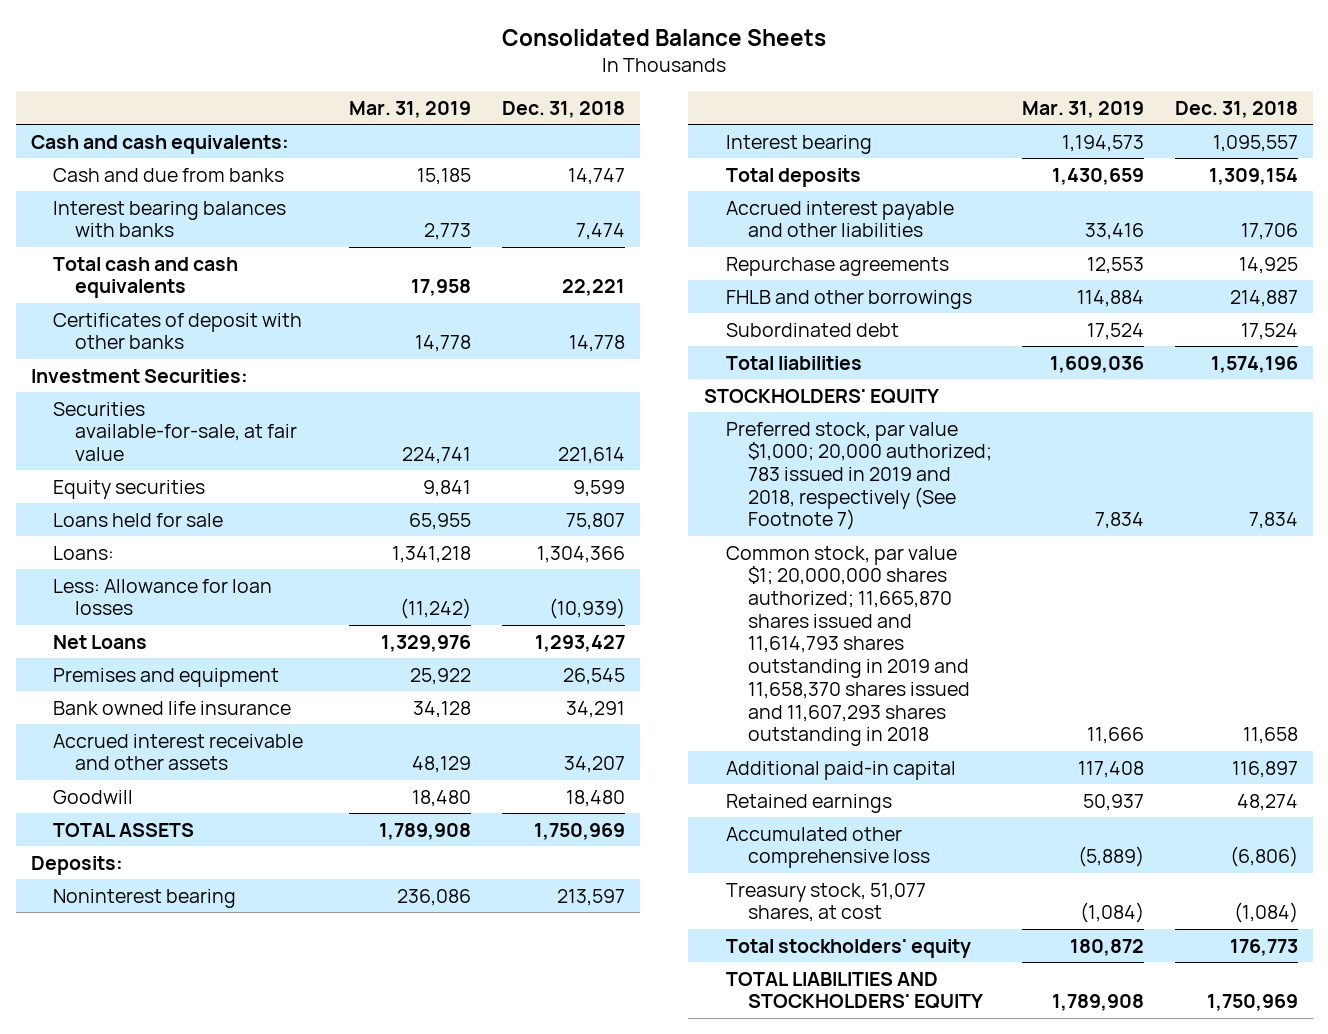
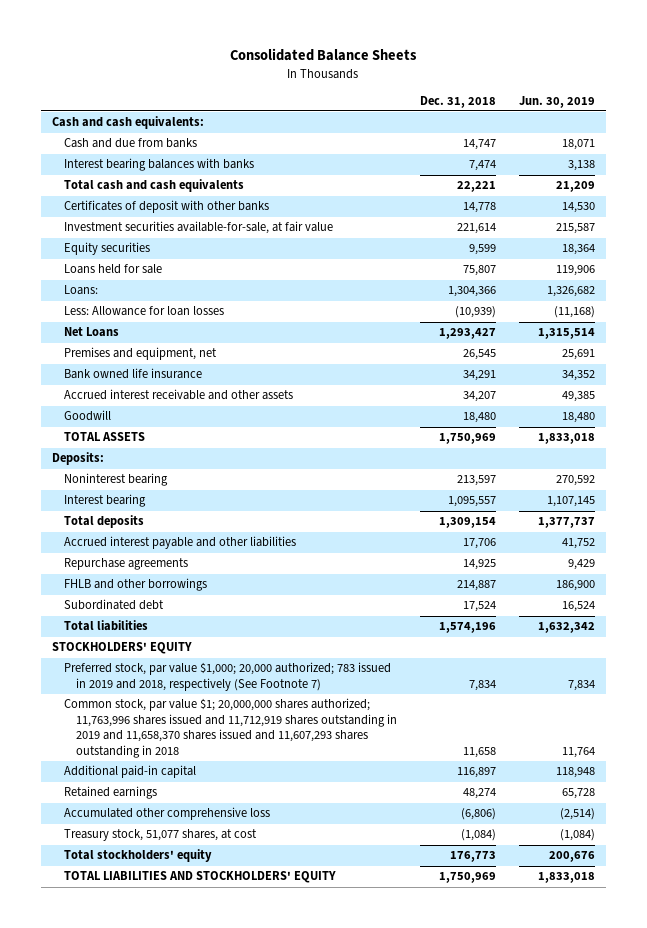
[349,100,472,118] Mar. 31, 2019 -> none
none -> [518,95,595,108] Jun. 30, 2019
[30,368,248,383] Investment Securities: -> none
[52,401,298,461] Securities available-for-sale, at fair value -> [63,221,333,235] Investment securities available-for-sale, at fair value
[52,667,279,687] Premises and equipment -> [63,347,217,361] Premises and equipment, net
[725,545,971,747] Common stock, par value $1; 20,000,000 shares authorized; 11,665,870 shares issued and 11,614,793 shares outstanding in 2019 and 11,658,370 shares issued and 11,607,293 shares outstanding in 2018 -> [63,698,397,758] Common stock, par value $1; 20,000,000 shares authorized; 11,763,996 shares issued and 11,712,919 shares outstanding in 2019 and 11,658,370 shares issued and 11,607,293 shares outstanding in 2018

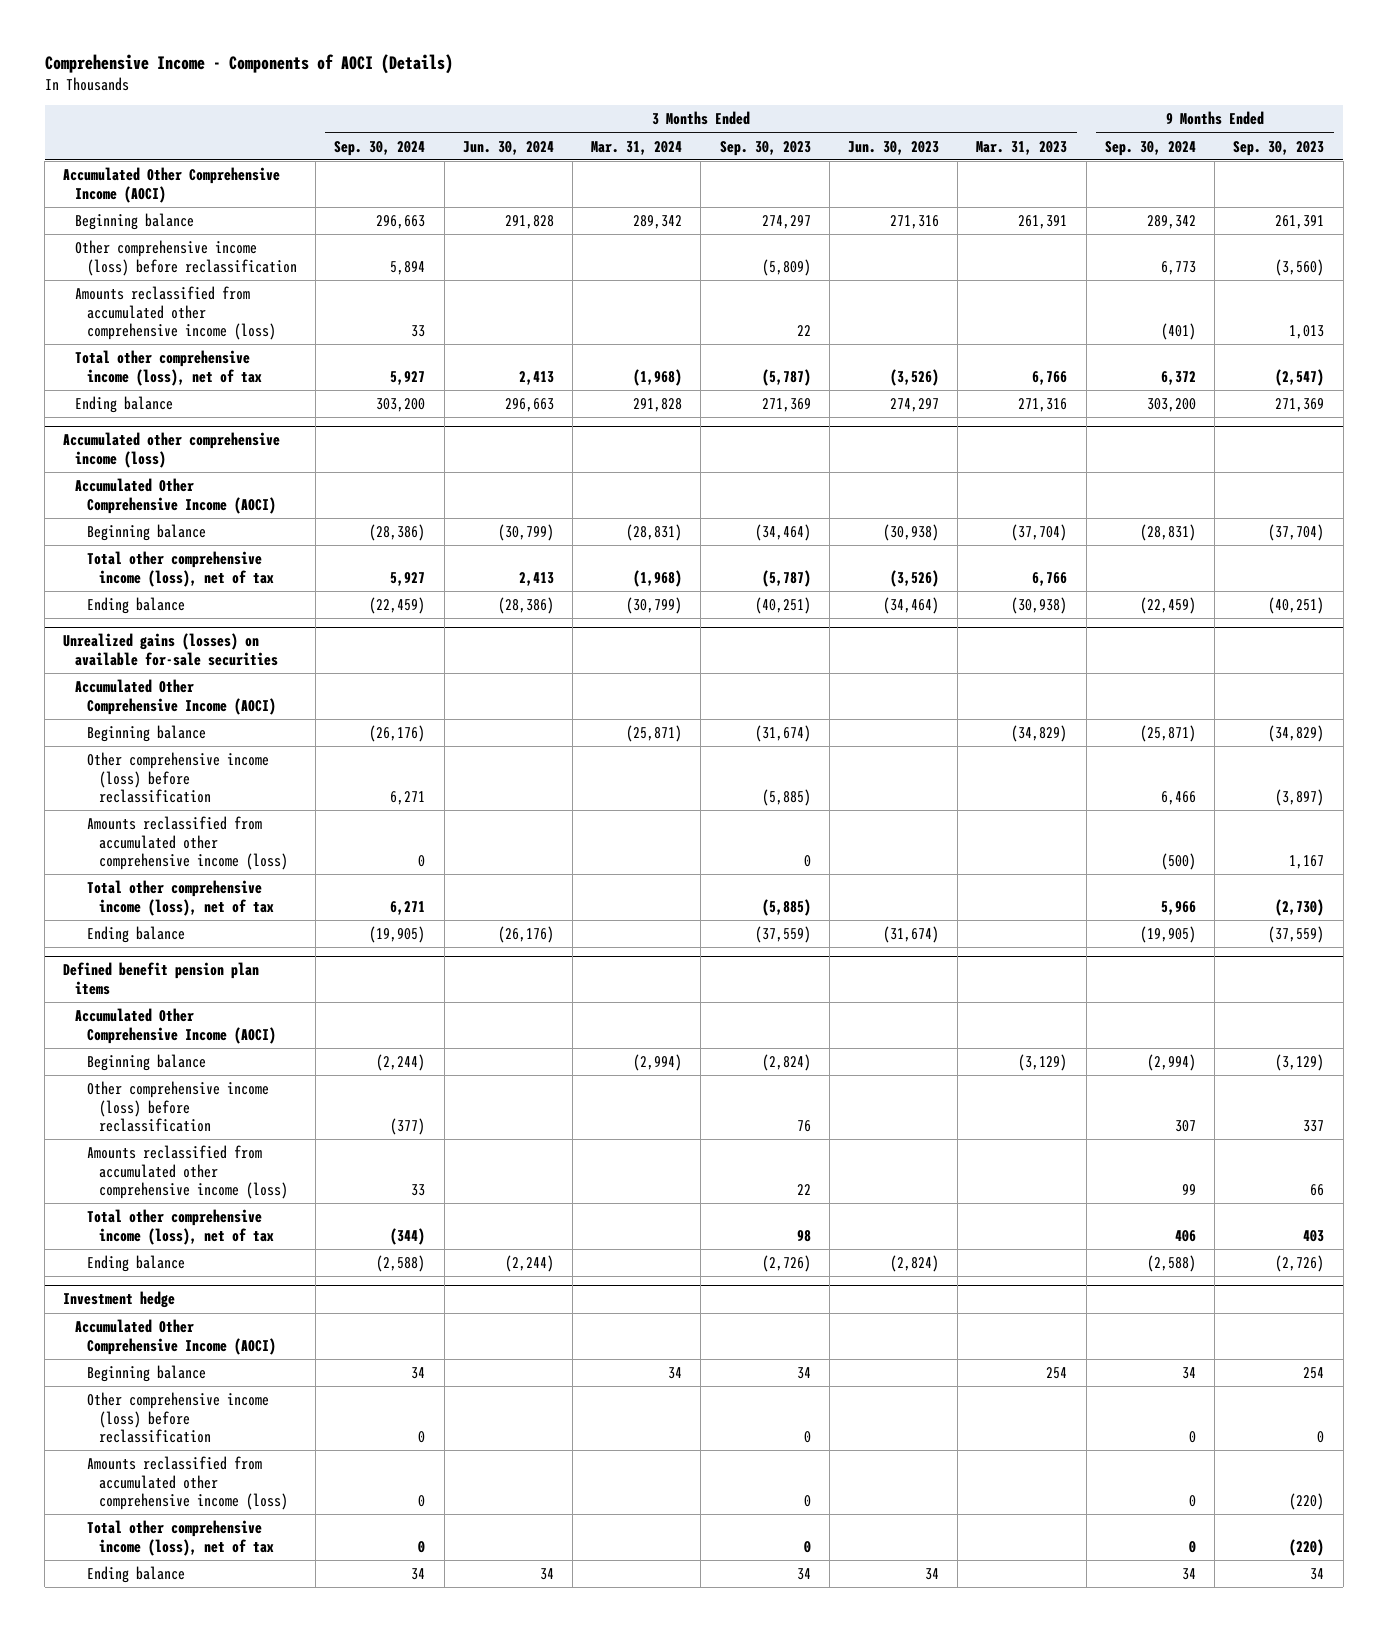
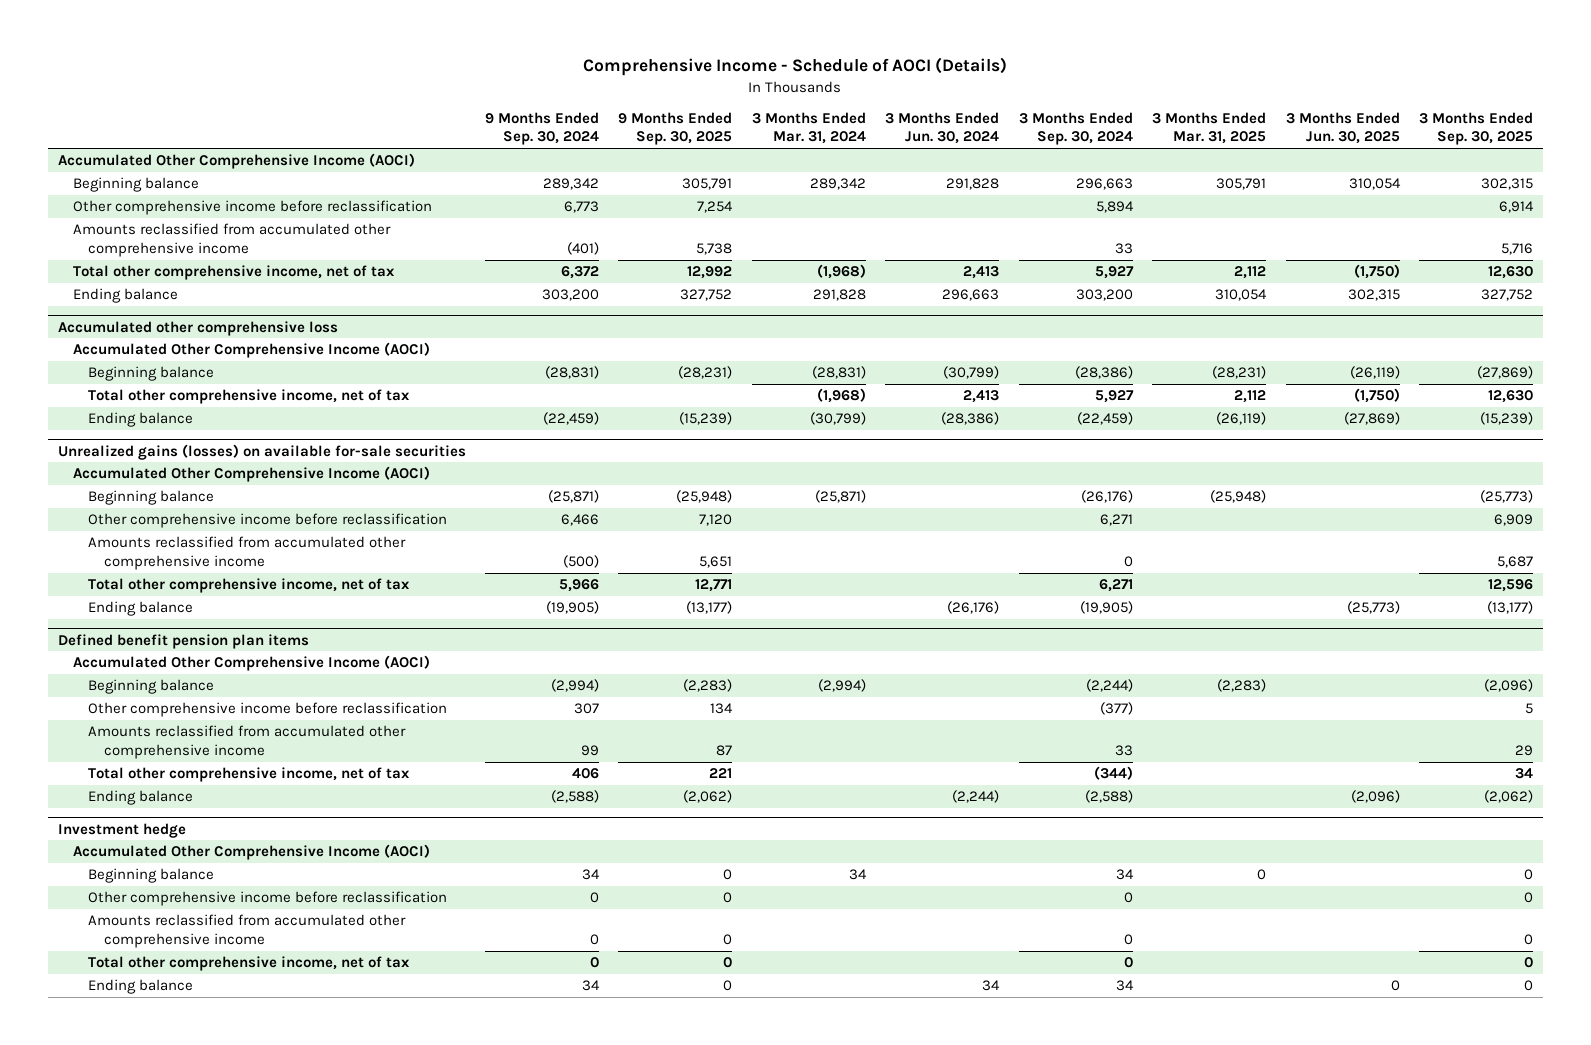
[44,53,453,74] Comprehensive Income - Components of AOCI (Details) -> [583,57,1008,77] Comprehensive Income - Schedule of AOCI (Details)
[719,140,811,156] Sep. 30, 2023 -> none
[848,140,940,155] Jun. 30, 2023 -> none
[976,140,1068,155] Mar. 31, 2023 -> none
[1233,140,1325,156] Sep. 30, 2023 -> none
none -> [618,111,733,146] 9 Months Ended Sep. 30, 2025
none -> [1152,111,1267,145] 3 Months Ended Mar. 31, 2025
none -> [1285,111,1400,145] 3 Months Ended Jun. 30, 2025
none -> [1418,111,1533,146] 3 Months Ended Sep. 30, 2025
[75,240,297,276] Other comprehensive income (loss) before reclassification -> [73,200,433,216] Other comprehensive income before reclassification
[75,286,276,340] Amounts reclassified from accumulated other comprehensive income (loss) -> [73,223,392,257] Amounts reclassified from accumulated other comprehensive income
[75,350,262,386] Total other comprehensive income (loss), net of tax -> [73,265,396,281] Total other comprehensive income, net of tax
[63,432,281,468] Accumulated other comprehensive income (loss) -> [57,320,338,336] Accumulated other comprehensive loss
[86,551,274,587] Total other comprehensive income (loss), net of tax -> [88,389,411,405] Total other comprehensive income, net of tax
[86,752,269,803] Other comprehensive income (loss) before reclassification -> [88,513,448,529] Other comprehensive income before reclassification
[86,816,288,870] Amounts reclassified from accumulated other comprehensive income (loss) -> [88,536,407,570] Amounts reclassified from accumulated other comprehensive income
[86,880,274,916] Total other comprehensive income (loss), net of tax -> [88,578,411,594] Total other comprehensive income, net of tax
[86,1081,269,1132] Other comprehensive income (loss) before reclassification -> [88,702,448,718] Other comprehensive income before reclassification
[86,1145,288,1199] Amounts reclassified from accumulated other comprehensive income (loss) -> [88,725,407,759] Amounts reclassified from accumulated other comprehensive income
[86,1209,274,1245] Total other comprehensive income (loss), net of tax -> [88,767,411,783] Total other comprehensive income, net of tax
[86,1392,269,1443] Other comprehensive income (loss) before reclassification -> [88,891,448,907] Other comprehensive income before reclassification
[86,1456,288,1510] Amounts reclassified from accumulated other comprehensive income (loss) -> [88,914,407,948] Amounts reclassified from accumulated other comprehensive income
[86,1520,274,1556] Total other comprehensive income (loss), net of tax -> [88,956,411,972] Total other comprehensive income, net of tax

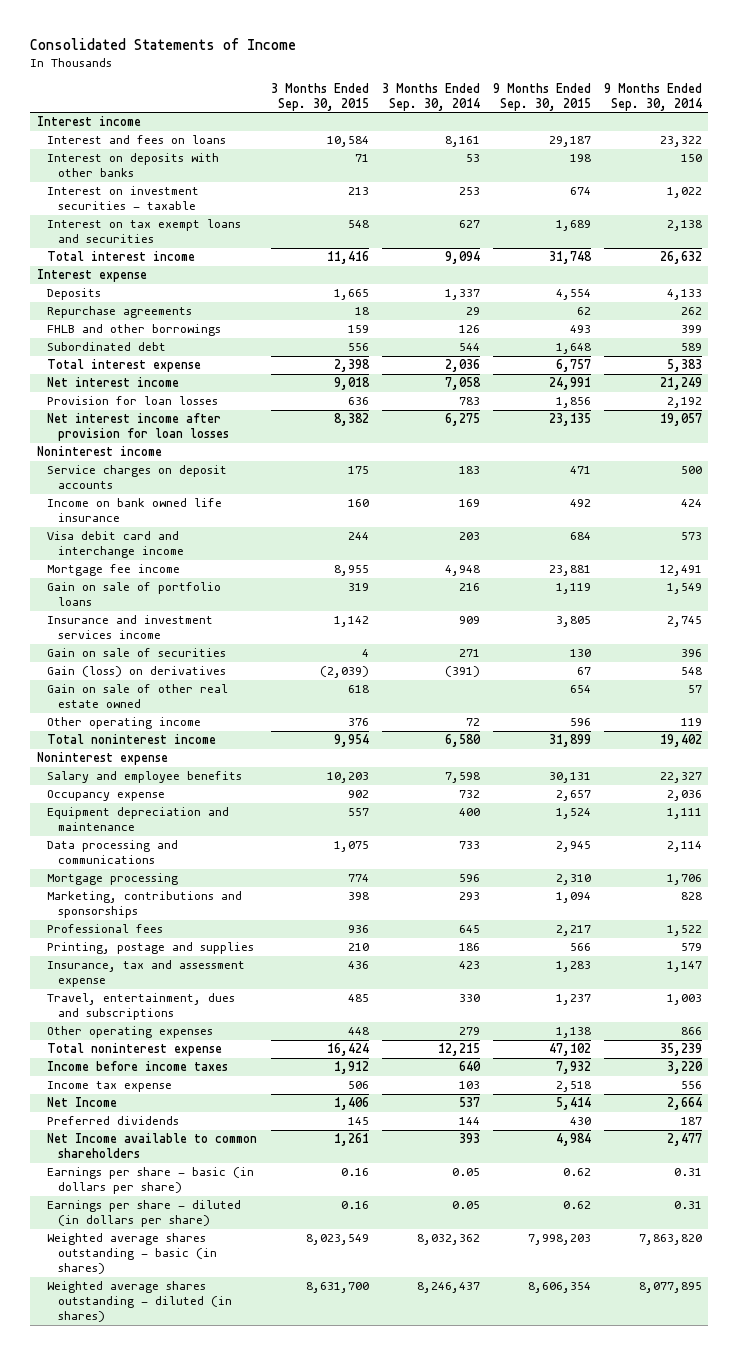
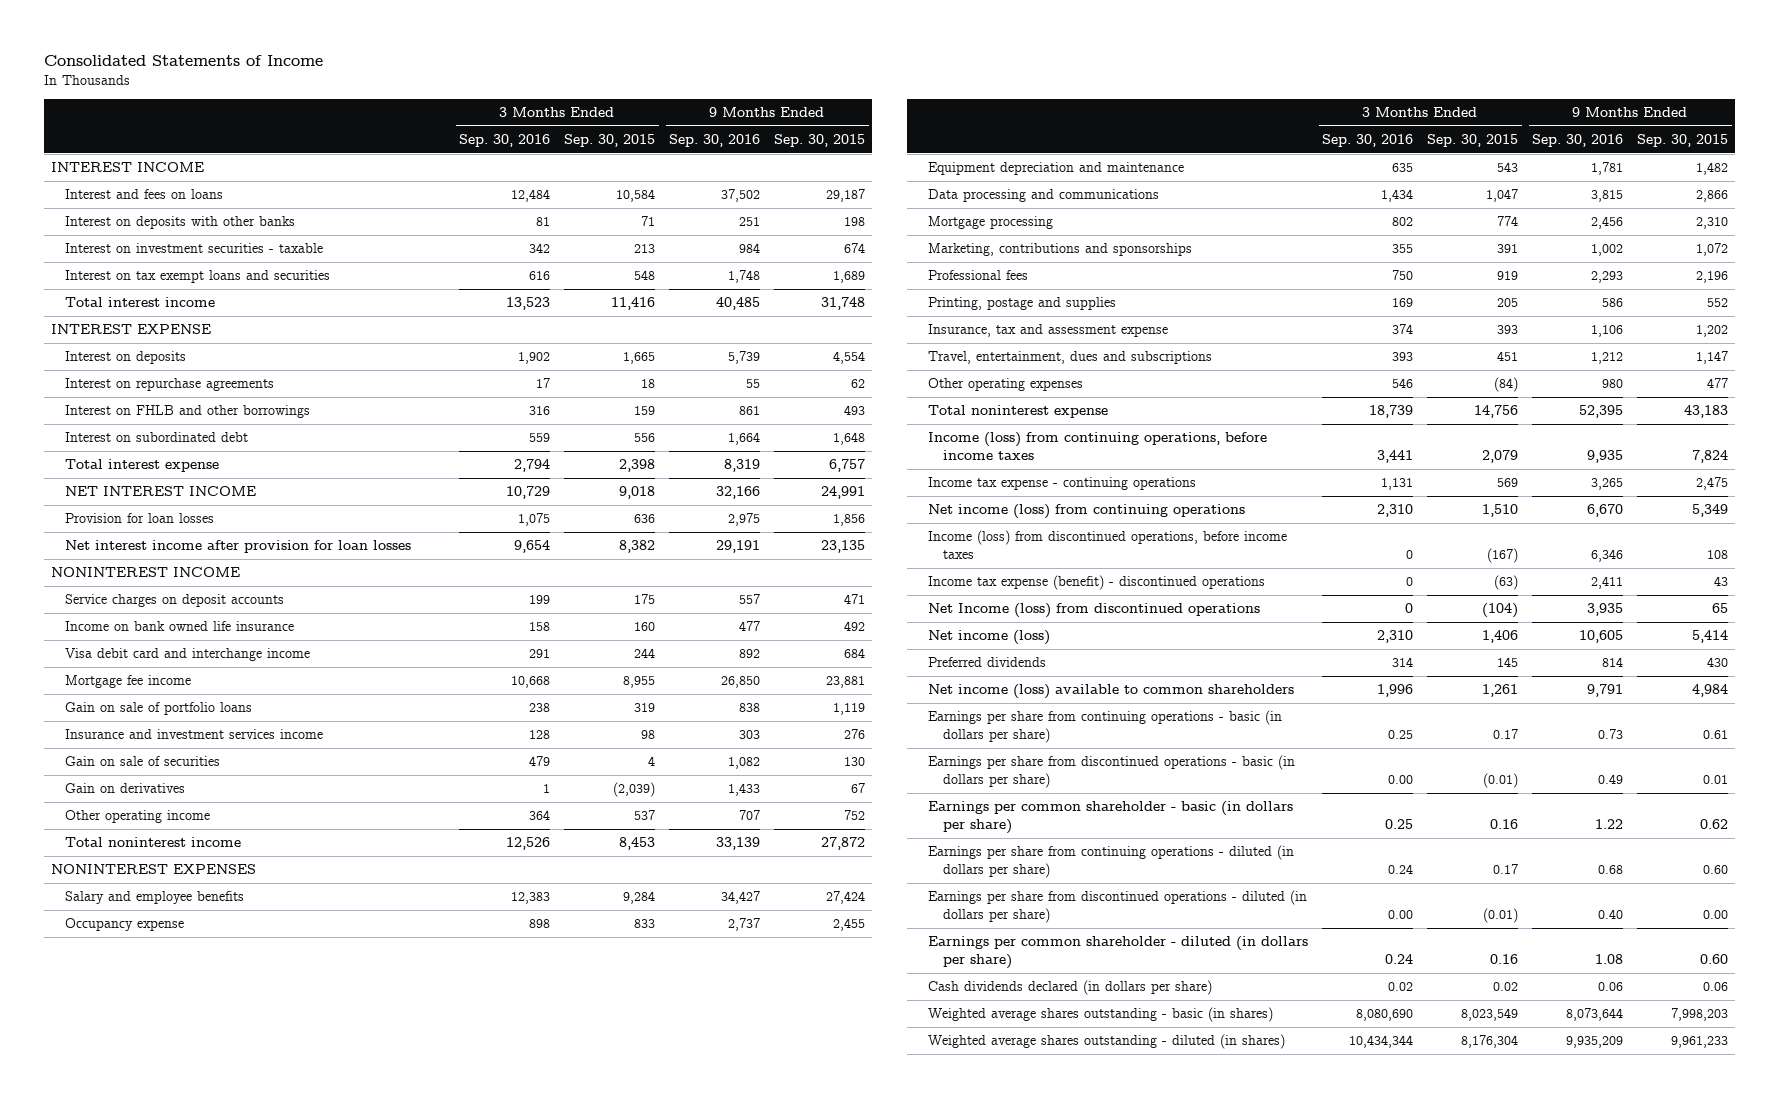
[381,83,480,111] 3 Months Ended Sep. 30, 2014 -> none
[603,83,702,111] 9 Months Ended Sep. 30, 2014 -> none
none -> [459,134,551,148] Sep. 30, 2016
none -> [669,134,761,148] Sep. 30, 2016
[36,116,141,127] Interest income -> [51,162,205,173] INTEREST INCOME
[36,269,147,283] Interest expense -> [51,324,212,335] INTEREST EXPENSE
[47,288,102,301] Deposits -> [65,351,187,365] Interest on deposits
[47,306,193,319] Repurchase agreements -> [65,378,275,392] Interest on repurchase agreements
[47,324,222,337] FHLB and other borrowings -> [65,405,311,419] Interest on FHLB and other borrowings
[47,342,167,352] Subordinated debt -> [65,432,249,443] Interest on subordinated debt
[47,377,180,388] Net interest income -> [65,486,257,497] NET INTEREST INCOME
[36,446,162,457] Noninterest income -> [51,567,241,578] NONINTEREST INCOME
[333,616,369,628] 1,142 -> [641,730,656,740] 98
[555,616,591,628] 3,805 -> [844,729,866,740] 276
[47,684,229,709] Gain on sale of other real estate owned -> none
[47,666,227,678] Gain (loss) on derivatives -> [65,783,186,794] Gain on derivatives
[347,718,369,727] 376 -> [634,810,656,821] 537
[569,718,591,727] 596 -> [844,810,866,821] 752
[333,734,369,748] 9,954 -> [619,837,656,851] 8,453
[548,734,591,748] 31,899 -> [821,837,866,851] 27,872
[36,752,168,766] Noninterest expense -> [51,864,257,875] NONINTEREST EXPENSES
[326,772,369,784] 10,203 -> [623,891,656,905] 9,284
[548,772,591,784] 30,131 -> [826,891,866,905] 27,424
[347,790,369,799] 902 -> [634,919,656,929] 833
[555,790,591,802] 2,657 -> [833,918,866,932] 2,455
[347,808,369,817] 557 -> [1497,162,1519,173] 543
[555,808,591,820] 1,524 -> [1696,162,1729,176] 1,482
[333,841,369,853] 1,075 -> [1486,189,1519,203] 1,047
[555,841,591,853] 2,945 -> [1696,190,1729,203] 2,866
[347,892,369,901] 398 -> [1497,244,1519,254] 391
[555,892,591,904] 1,094 -> [1696,243,1729,257] 1,072
[347,925,369,934] 936 -> [1497,271,1519,281] 919
[555,925,591,937] 2,217 -> [1696,271,1729,284] 2,196
[347,943,369,952] 210 -> [1497,298,1519,308] 205
[569,943,591,952] 566 -> [1707,298,1729,308] 552
[347,961,369,970] 436 -> [1497,325,1519,335] 393
[555,961,591,973] 1,283 -> [1696,325,1729,338] 1,202
[347,994,369,1003] 485 -> [1497,351,1519,362] 451
[555,994,591,1006] 1,237 -> [1696,351,1729,365] 1,147
[347,1027,369,1036] 448 -> [1494,377,1519,393] (84)
[555,1027,591,1039] 1,138 -> [1707,378,1729,389] 477
[326,1043,369,1057] 16,424 -> [1474,405,1519,419] 14,756
[548,1043,591,1057] 47,102 -> [1684,405,1729,419] 43,183
[47,1061,229,1072] Income before income taxes -> [928,432,1268,461] Income (loss) from continuing operations, before income taxes
[333,1061,369,1075] 1,912 -> [1482,450,1519,464] 2,079
[555,1061,591,1075] 7,932 -> [1692,450,1729,464] 7,824
[47,1081,173,1093] Income tax expense -> [928,477,1197,491] Income tax expense - continuing operations
[347,1081,369,1090] 506 -> [1497,478,1519,488] 569
[555,1081,591,1093] 2,518 -> [1696,477,1729,491] 2,475
none -> [928,504,1246,520] Net income (loss) from continuing operations
none -> [928,530,1288,560] Income (loss) from discontinued operations, before income taxes
none -> [928,575,1266,591] Income tax expense (benefit) - discontinued operations
none -> [928,603,1261,619] Net Income (loss) from discontinued operations
[47,1097,118,1108] Net Income -> [928,630,1051,646] Net income (loss)
[47,1133,258,1159] Net Income available to common shareholders -> [928,684,1295,700] Net income (loss) available to common shareholders
none -> [928,710,1283,744] Earnings per share from continuing operations - basic (in dollars per share)
none -> [928,755,1296,789] Earnings per share from discontinued operations - basic (in dollars per share)
[47,1167,255,1195] Earnings per share - basic (in dollars per share) -> [928,801,1294,835] Earnings per common shareholder - basic (in dollars per share)
none -> [928,845,1295,879] Earnings per share from continuing operations - diluted (in dollars per share)
none -> [928,890,1308,924] Earnings per share from discontinued operations - diluted (in dollars per share)
[47,1200,242,1228] Earnings per share - diluted (in dollars per share) -> [928,936,1309,970] Earnings per common shareholder - diluted (in dollars per share)
[562,1201,591,1210] 0.62 -> [1700,954,1729,965] 0.60
none -> [928,980,1213,996] Cash dividends declared (in dollars per share)
[305,1282,369,1294] 8,631,700 -> [1461,1035,1519,1049] 8,176,304
[527,1282,591,1294] 8,606,354 -> [1671,1036,1729,1049] 9,961,233

